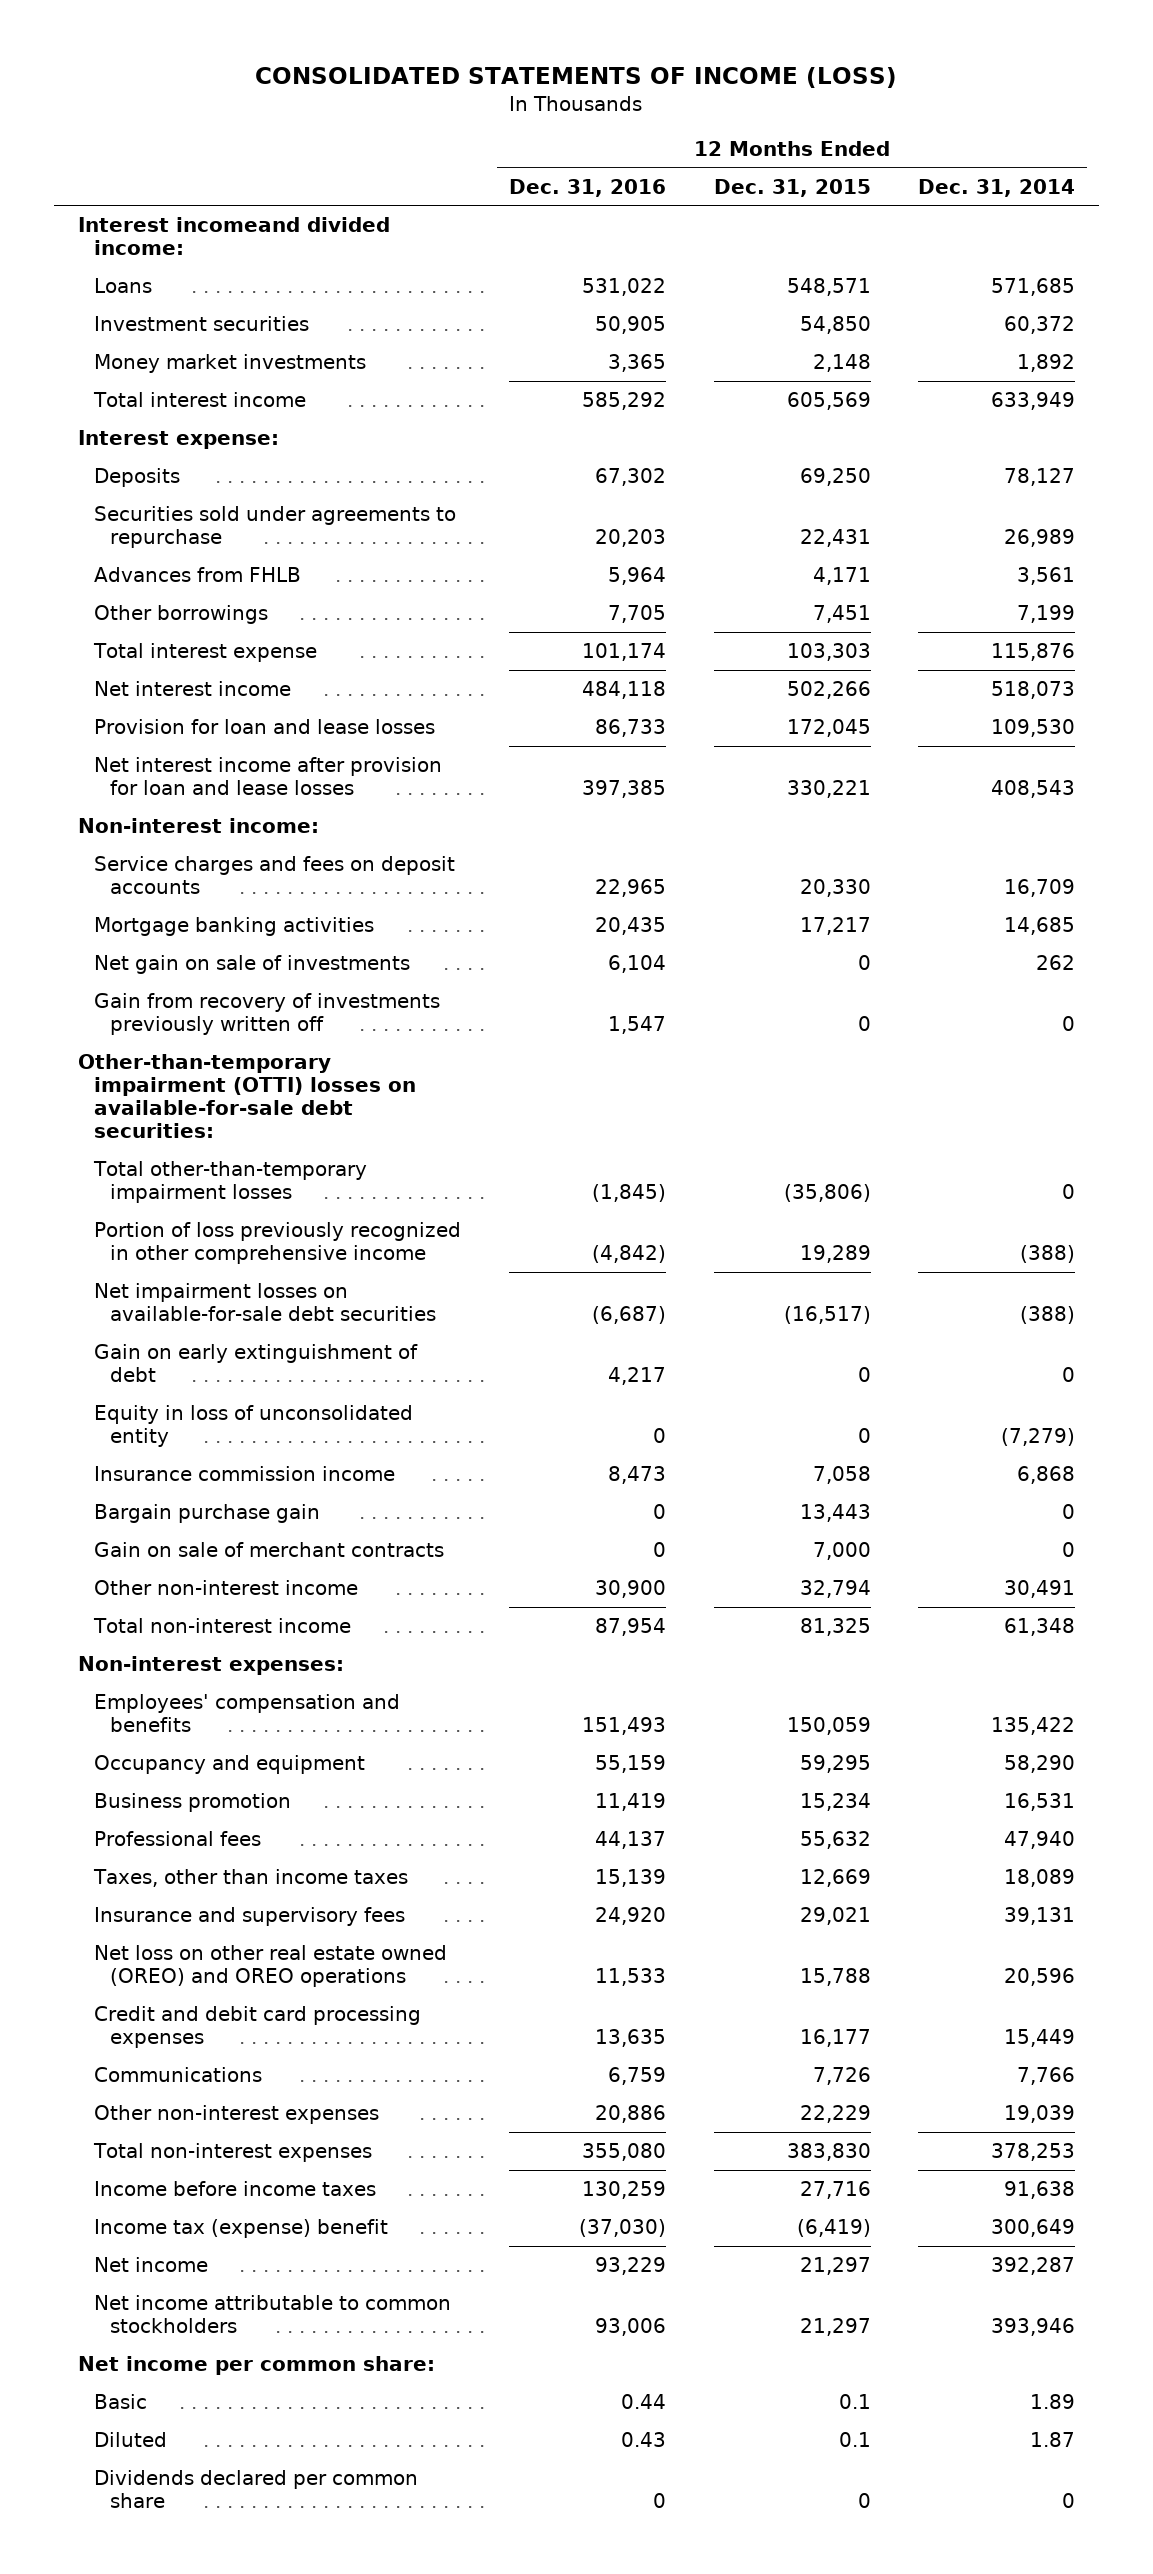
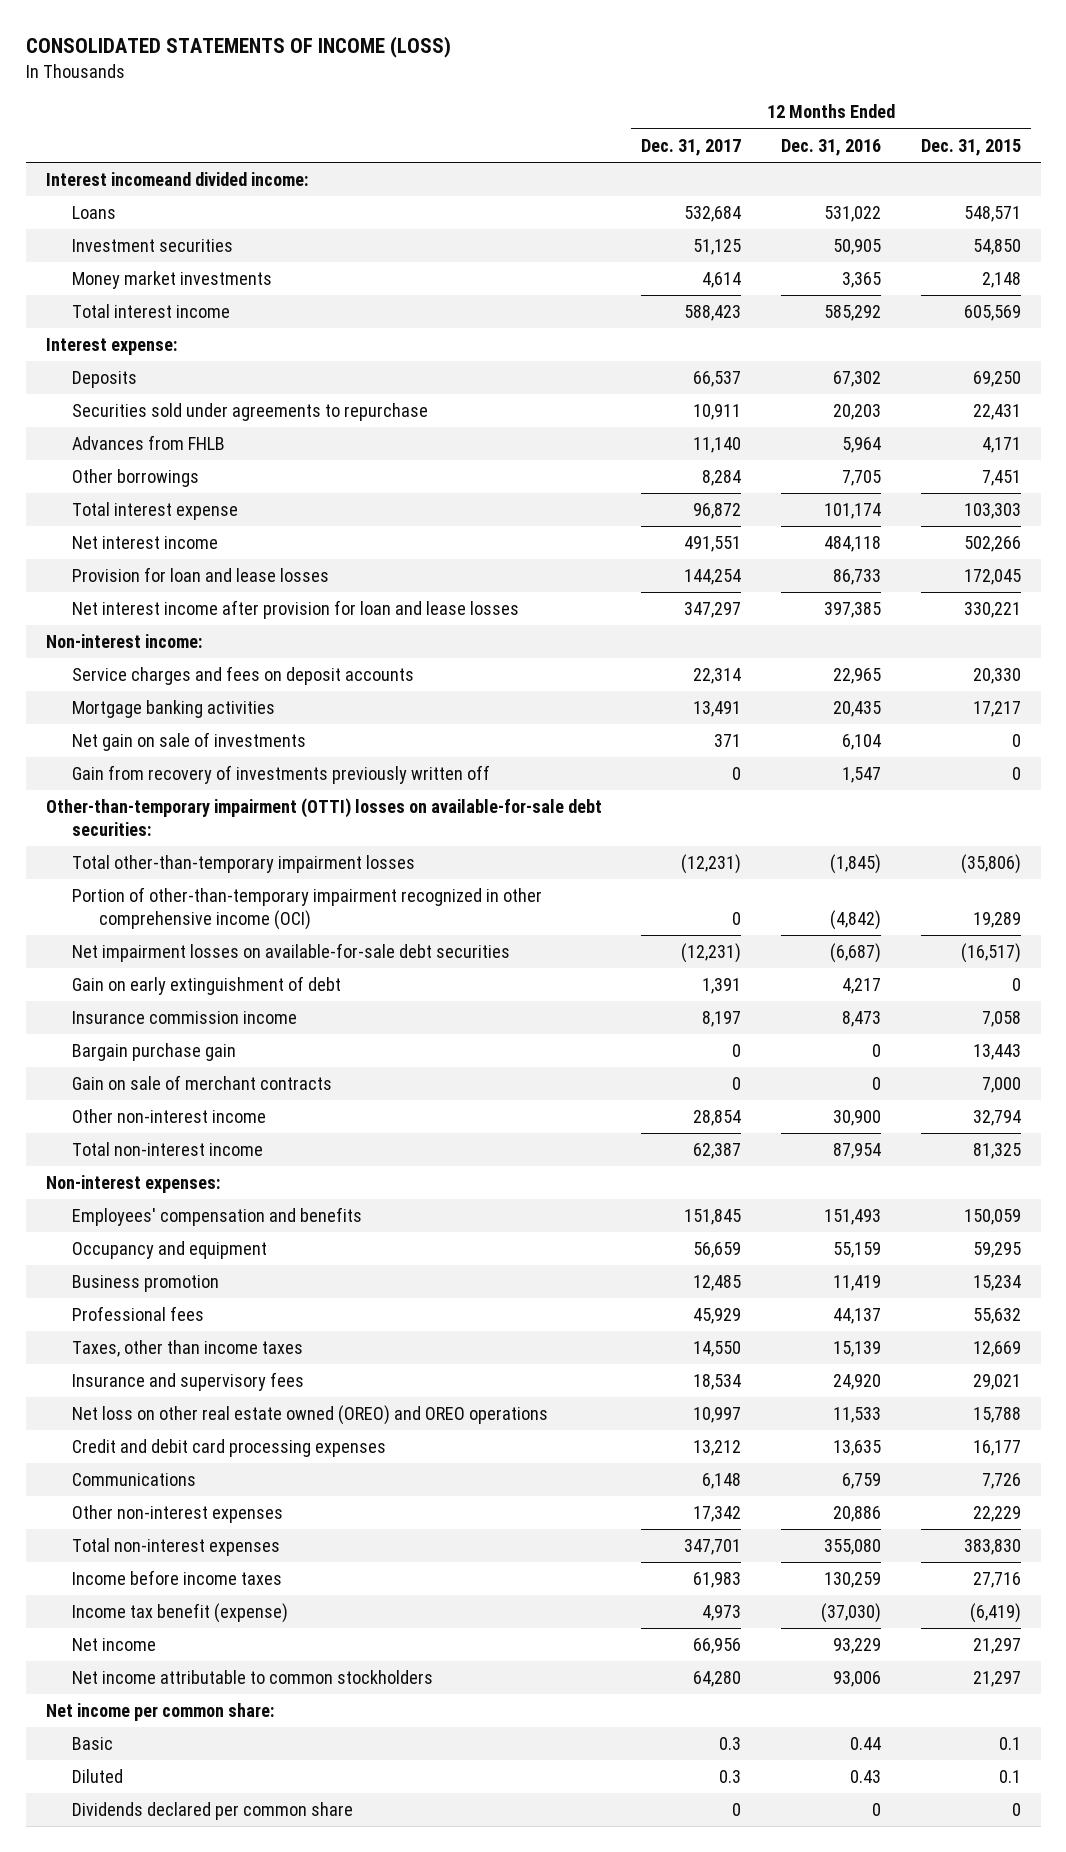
[918,178,1076,197] Dec. 31, 2014 -> none
none -> [641,138,742,156] Dec. 31, 2017
[93,1221,461,1265] Portion of loss previously recognized in other comprehensive income -> [72,886,543,930] Portion of other-than-temporary impairment recognized in other comprehensive income (OCI)
[93,1404,413,1448] Equity in loss of unconsolidated entity -> none
[93,2218,388,2238] Income tax (expense) benefit -> [72,1602,289,1623] Income tax benefit (expense)

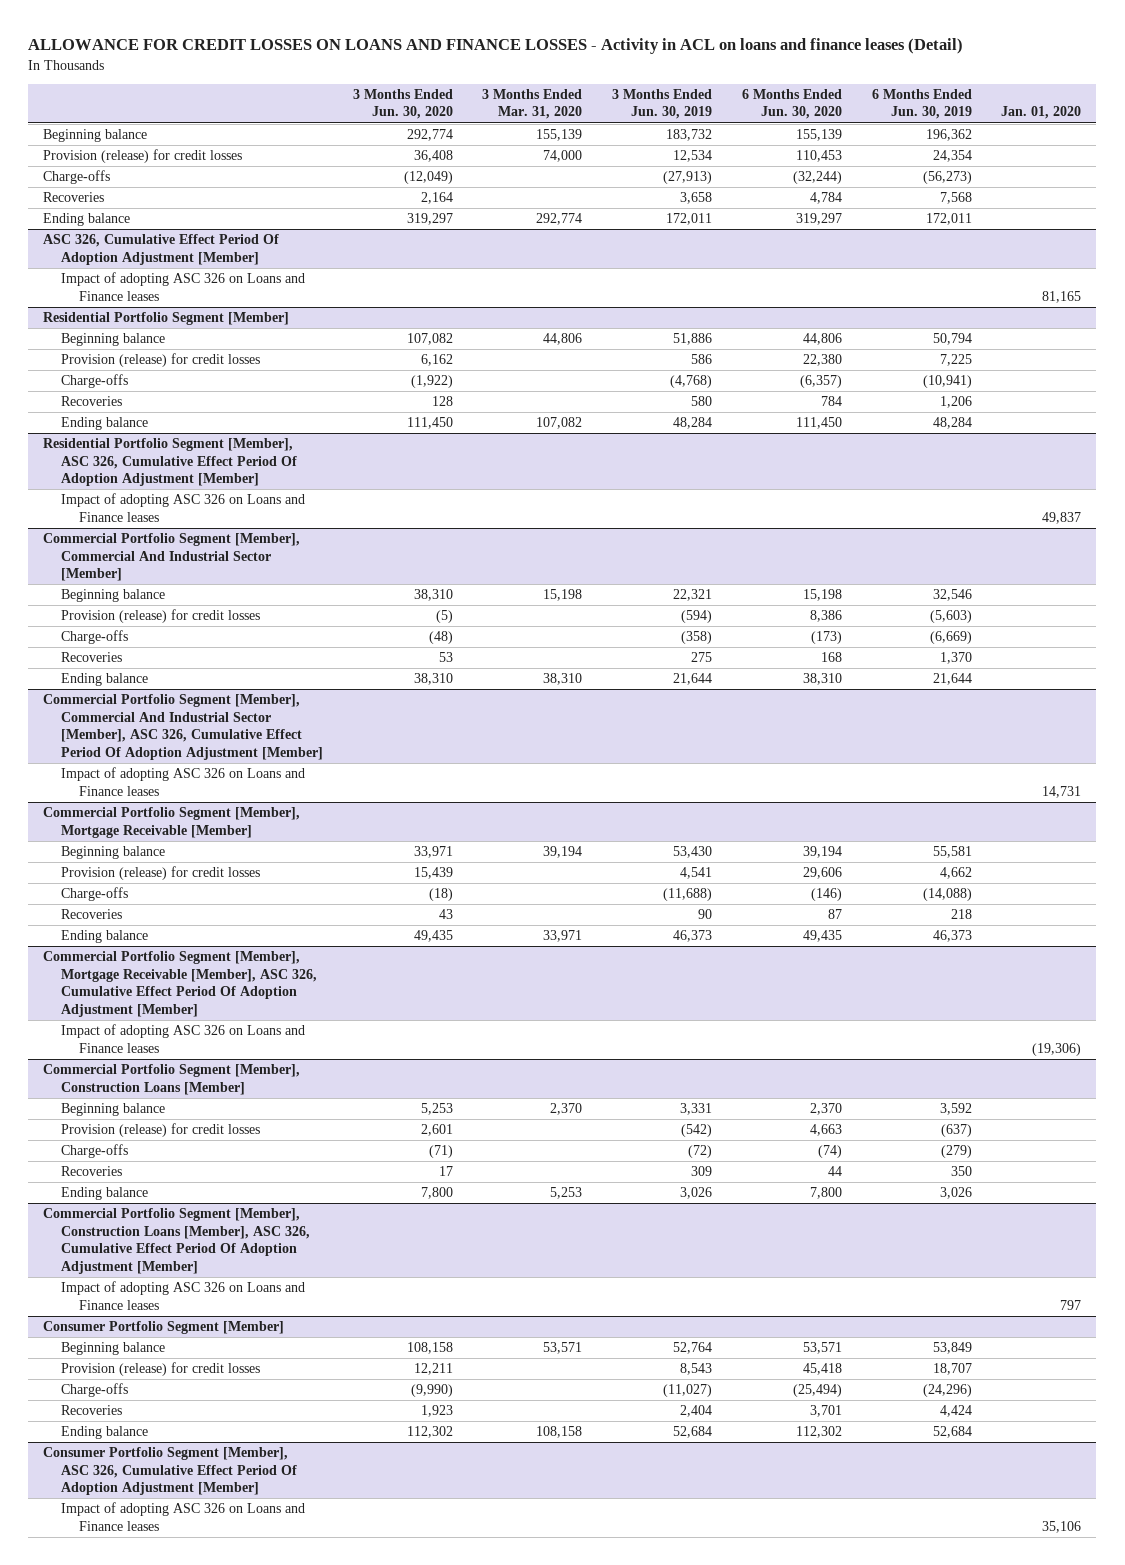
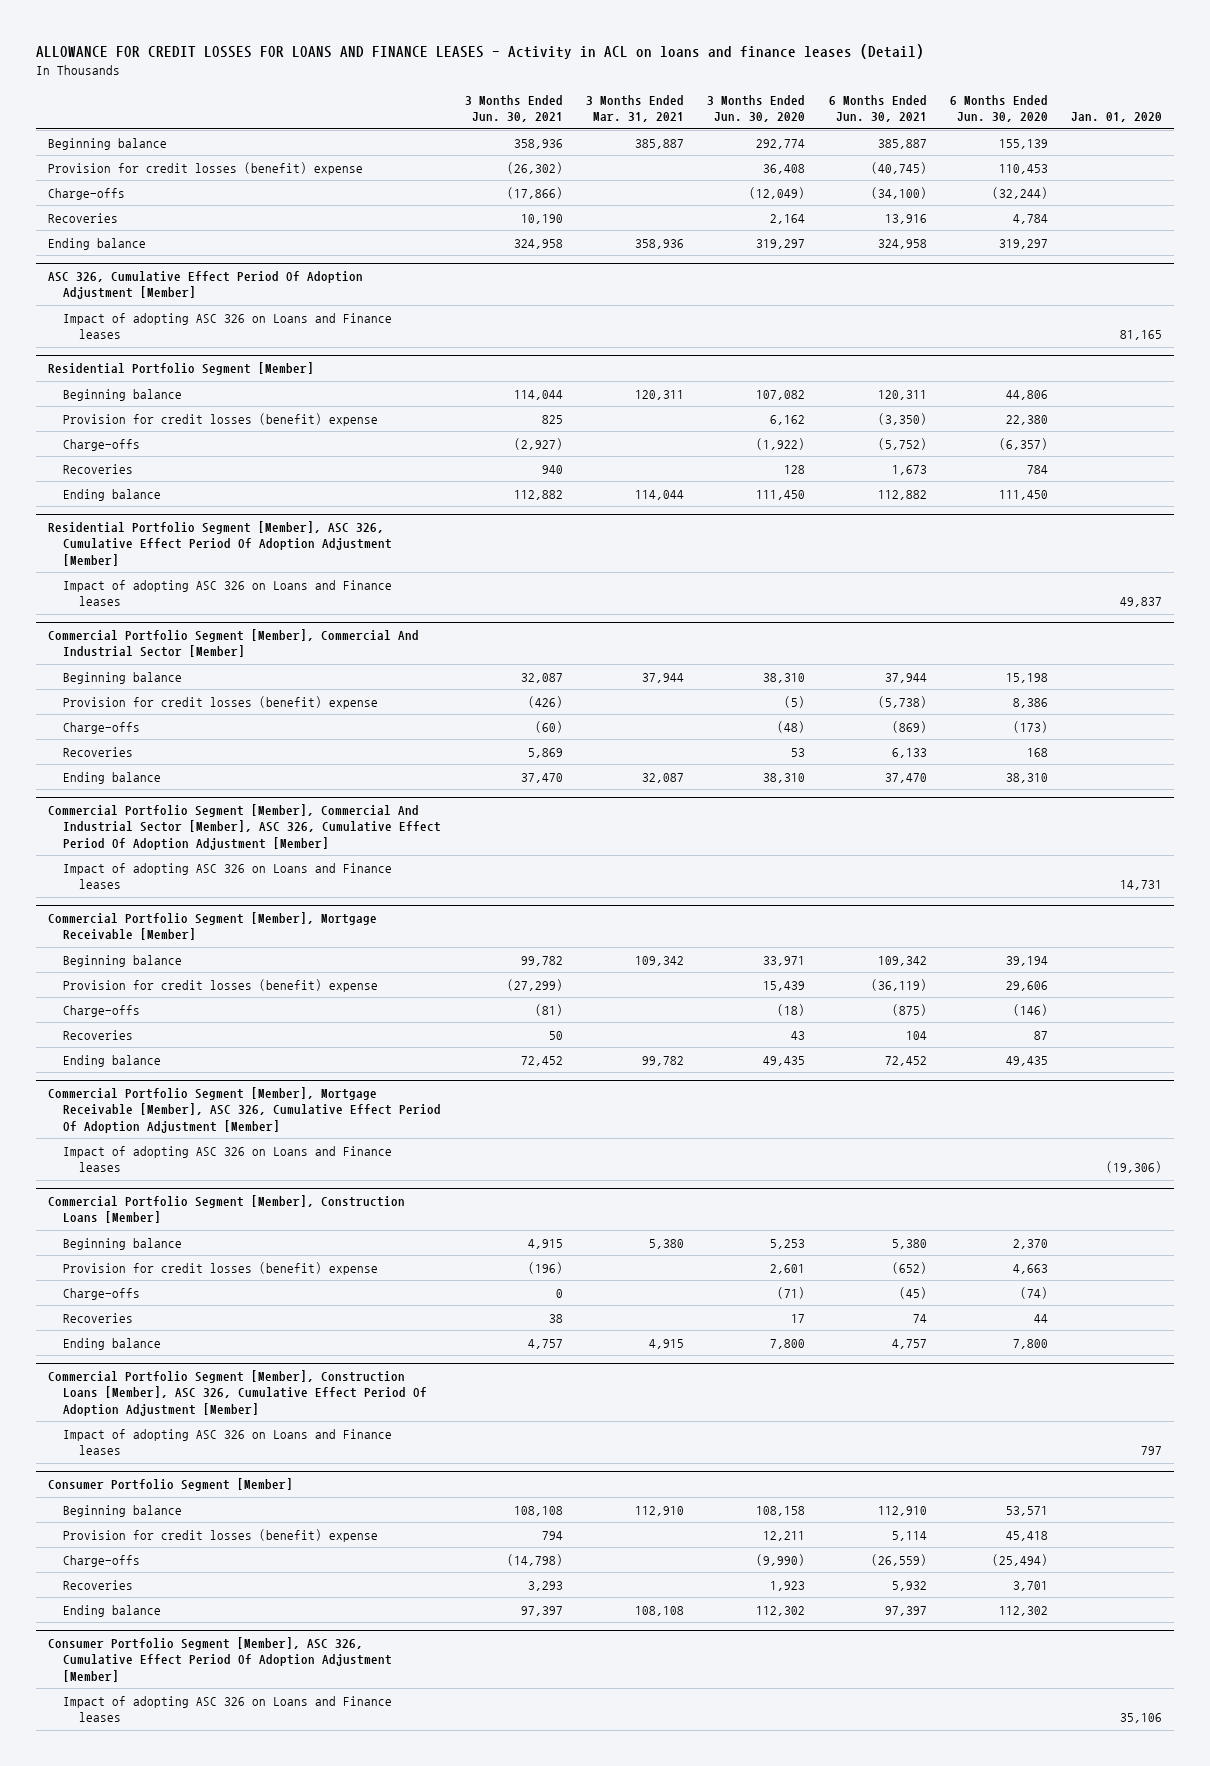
[28,38,964,55] ALLOWANCE FOR CREDIT LOSSES ON LOANS AND FINANCE LOSSES - Activity in ACL on loans and finance leases (Detail) -> [36,44,925,60] ALLOWANCE FOR CREDIT LOSSES FOR LOANS AND FINANCE LEASES - Activity in ACL on loans and finance leases (Detail)
[482,88,583,120] 3 Months Ended Mar. 31, 2020 -> none
[612,88,713,120] 3 Months Ended Jun. 30, 2019 -> none
[871,88,972,120] 6 Months Ended Jun. 30, 2019 -> none
none -> [464,94,563,123] 3 Months Ended Jun. 30, 2021
none -> [585,94,684,123] 3 Months Ended Mar. 31, 2021
none -> [828,94,927,123] 6 Months Ended Jun. 30, 2021
[43,149,243,164] Provision (release) for credit losses -> [47,161,363,175] Provision for credit losses (benefit) expense
[61,353,261,368] Provision (release) for credit losses -> [63,412,379,426] Provision for credit losses (benefit) expense
[61,609,261,624] Provision (release) for credit losses -> [63,695,379,709] Provision for credit losses (benefit) expense
[61,866,261,881] Provision (release) for credit losses -> [63,978,379,992] Provision for credit losses (benefit) expense
[61,1123,261,1138] Provision (release) for credit losses -> [63,1261,379,1275] Provision for credit losses (benefit) expense
[61,1362,261,1377] Provision (release) for credit losses -> [63,1528,379,1542] Provision for credit losses (benefit) expense

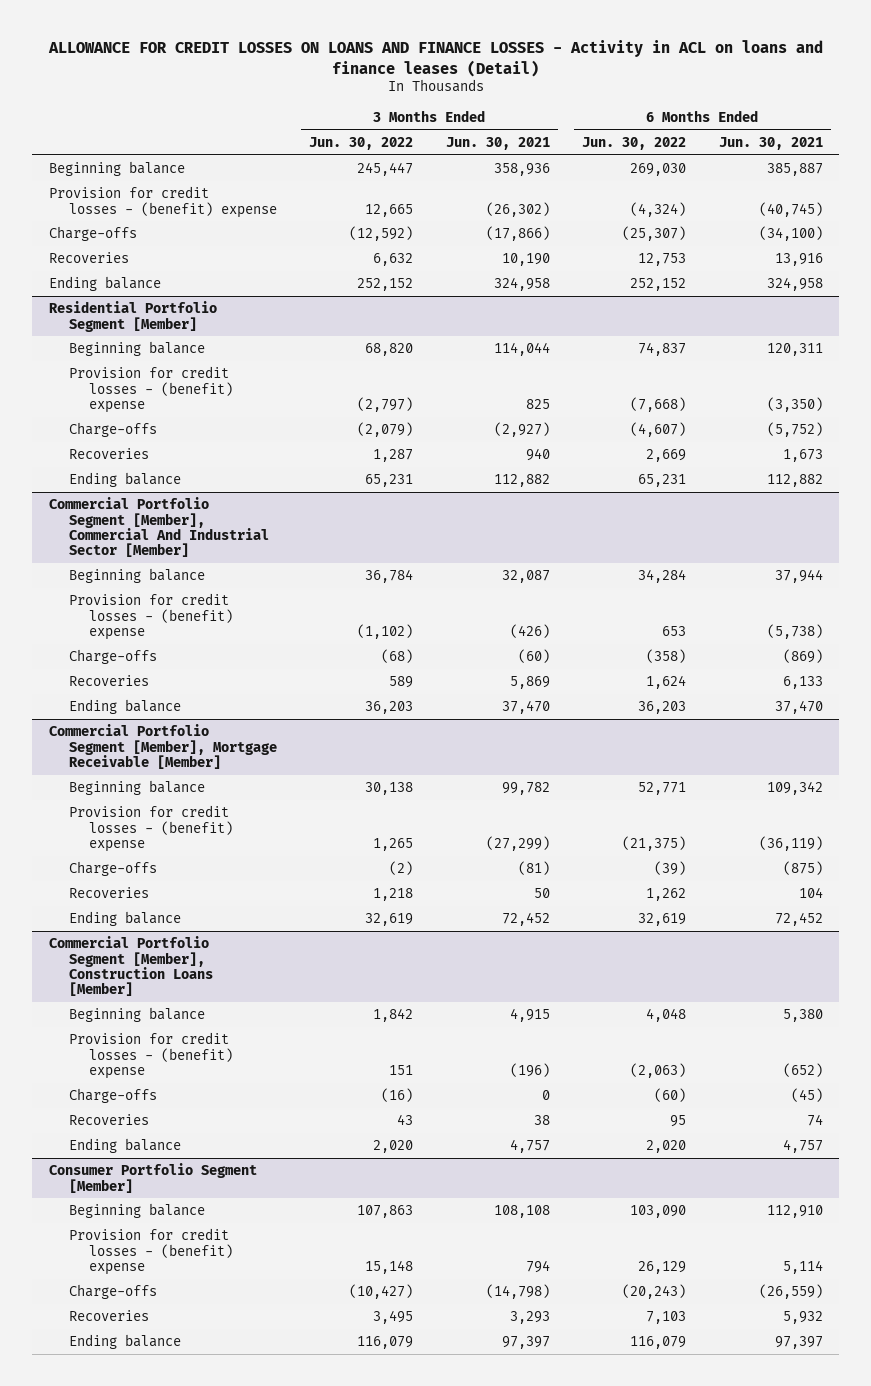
[36,44,925,60] ALLOWANCE FOR CREDIT LOSSES FOR LOANS AND FINANCE LEASES - Activity in ACL on loans and finance leases (Detail) -> [47,39,823,77] ALLOWANCE FOR CREDIT LOSSES ON LOANS AND FINANCE LOSSES - Activity in ACL on loans and finance leases (Detail)
[585,94,684,123] 3 Months Ended Mar. 31, 2021 -> none
[707,94,806,123] 3 Months Ended Jun. 30, 2020 -> none
[949,94,1048,123] 6 Months Ended Jun. 30, 2020 -> none
[1071,112,1163,123] Jan. 01, 2020 -> none
none -> [309,137,414,151] Jun. 30, 2022
none -> [582,137,687,151] Jun. 30, 2022
[47,161,363,175] Provision for credit losses (benefit) expense -> [48,186,277,218] Provision for credit losses - (benefit) expense
[47,271,363,300] ASC 326, Cumulative Effect Period Of Adoption Adjustment [Member] -> none
[63,312,393,340] Impact of adopting ASC 326 on Loans and Finance leases -> none
[63,412,379,426] Provision for credit losses (benefit) expense -> [68,366,233,413] Provision for credit losses - (benefit) expense
[47,521,393,566] Residential Portfolio Segment [Member], ASC 326, Cumulative Effect Period Of Adoption Adjustment [Member] -> none
[63,579,393,607] Impact of adopting ASC 326 on Loans and Finance leases -> none
[63,695,379,709] Provision for credit losses (benefit) expense -> [68,593,233,640] Provision for credit losses - (benefit) expense
[47,804,442,850] Commercial Portfolio Segment [Member], Commercial And Industrial Sector [Member], ASC 326, Cumulative Effect Period Of Adoption Adjustment [Member] -> none
[63,862,393,890] Impact of adopting ASC 326 on Loans and Finance leases -> none
[63,978,379,992] Provision for credit losses (benefit) expense -> [68,805,233,852] Provision for credit losses - (benefit) expense
[47,1087,442,1133] Commercial Portfolio Segment [Member], Mortgage Receivable [Member], ASC 326, Cumulative Effect Period Of Adoption Adjustment [Member] -> none
[63,1145,393,1173] Impact of adopting ASC 326 on Loans and Finance leases -> none
[63,1261,379,1275] Provision for credit losses (benefit) expense -> [68,1032,233,1079] Provision for credit losses - (benefit) expense
[47,1370,428,1416] Commercial Portfolio Segment [Member], Construction Loans [Member], ASC 326, Cumulative Effect Period Of Adoption Adjustment [Member] -> none
[63,1428,393,1456] Impact of adopting ASC 326 on Loans and Finance leases -> none
[63,1528,379,1542] Provision for credit losses (benefit) expense -> [68,1228,233,1275] Provision for credit losses - (benefit) expense
[47,1637,393,1682] Consumer Portfolio Segment [Member], ASC 326, Cumulative Effect Period Of Adoption Adjustment [Member] -> none
[63,1695,393,1723] Impact of adopting ASC 326 on Loans and Finance leases -> none

